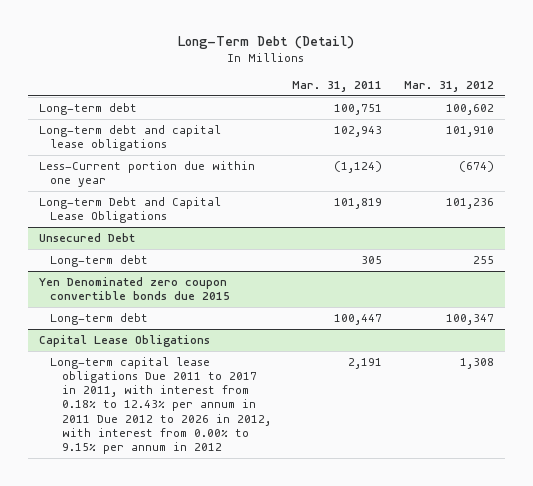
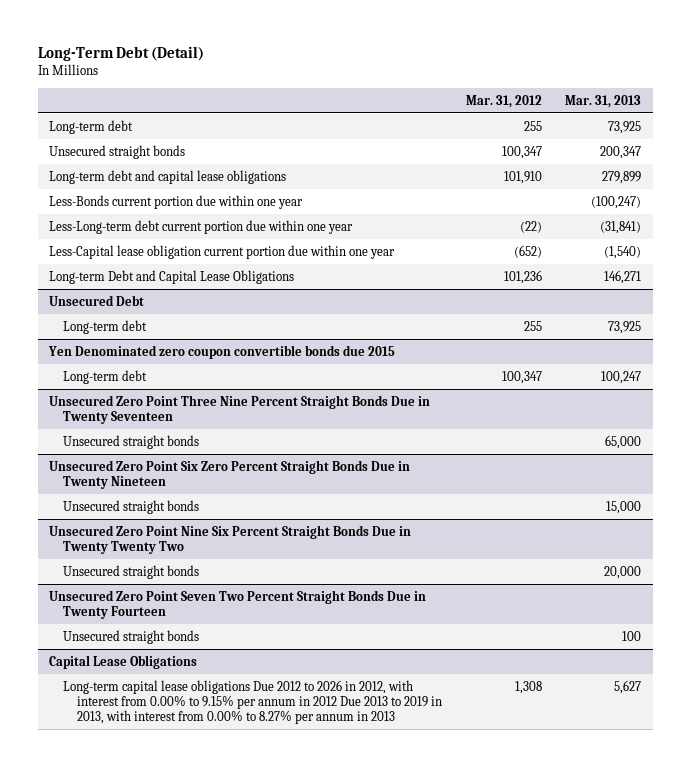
[292,81,383,93] Mar. 31, 2011 -> none
none -> [565,94,642,108] Mar. 31, 2013
[446,103,495,115] 100,602 -> [523,120,542,131] 255
none -> [49,144,186,159] Unsecured straight bonds
none -> [49,194,304,209] Less-Bonds current portion due within one year
[38,160,255,188] Less-Current portion due within one year -> [49,219,354,234] Less-Long-term debt current portion due within one year
[459,160,495,172] (674) -> [519,220,542,233] (22)
none -> [49,244,396,259] Less-Capital lease obligation current portion due within one year
none -> [49,394,431,425] Unsecured Zero Point Three Nine Percent Straight Bonds Due in Twenty Seventeen
none -> [63,434,200,449] Unsecured straight bonds
none -> [49,459,411,490] Unsecured Zero Point Six Zero Percent Straight Bonds Due in Twenty Nineteen
none -> [63,499,200,514] Unsecured straight bonds
none -> [49,524,412,555] Unsecured Zero Point Nine Six Percent Straight Bonds Due in Twenty Twenty Two
none -> [63,564,200,579] Unsecured straight bonds
none -> [49,589,427,620] Unsecured Zero Point Seven Two Percent Straight Bonds Due in Twenty Fourteen
none -> [63,629,200,644] Unsecured straight bonds
[50,356,271,454] Long-term capital lease obligations Due 2011 to 2017 in 2011, with interest from 0.18% to 12.43% per annum in 2011 Due 2012 to 2026 in 2012, with interest from 0.00% to 9.15% per annum in 2012 -> [63,679,442,725] Long-term capital lease obligations Due 2012 to 2026 in 2012, with interest from 0.00% to 9.15% per annum in 2012 Due 2013 to 2019 in 2013, with interest from 0.00% to 8.27% per annum in 2013

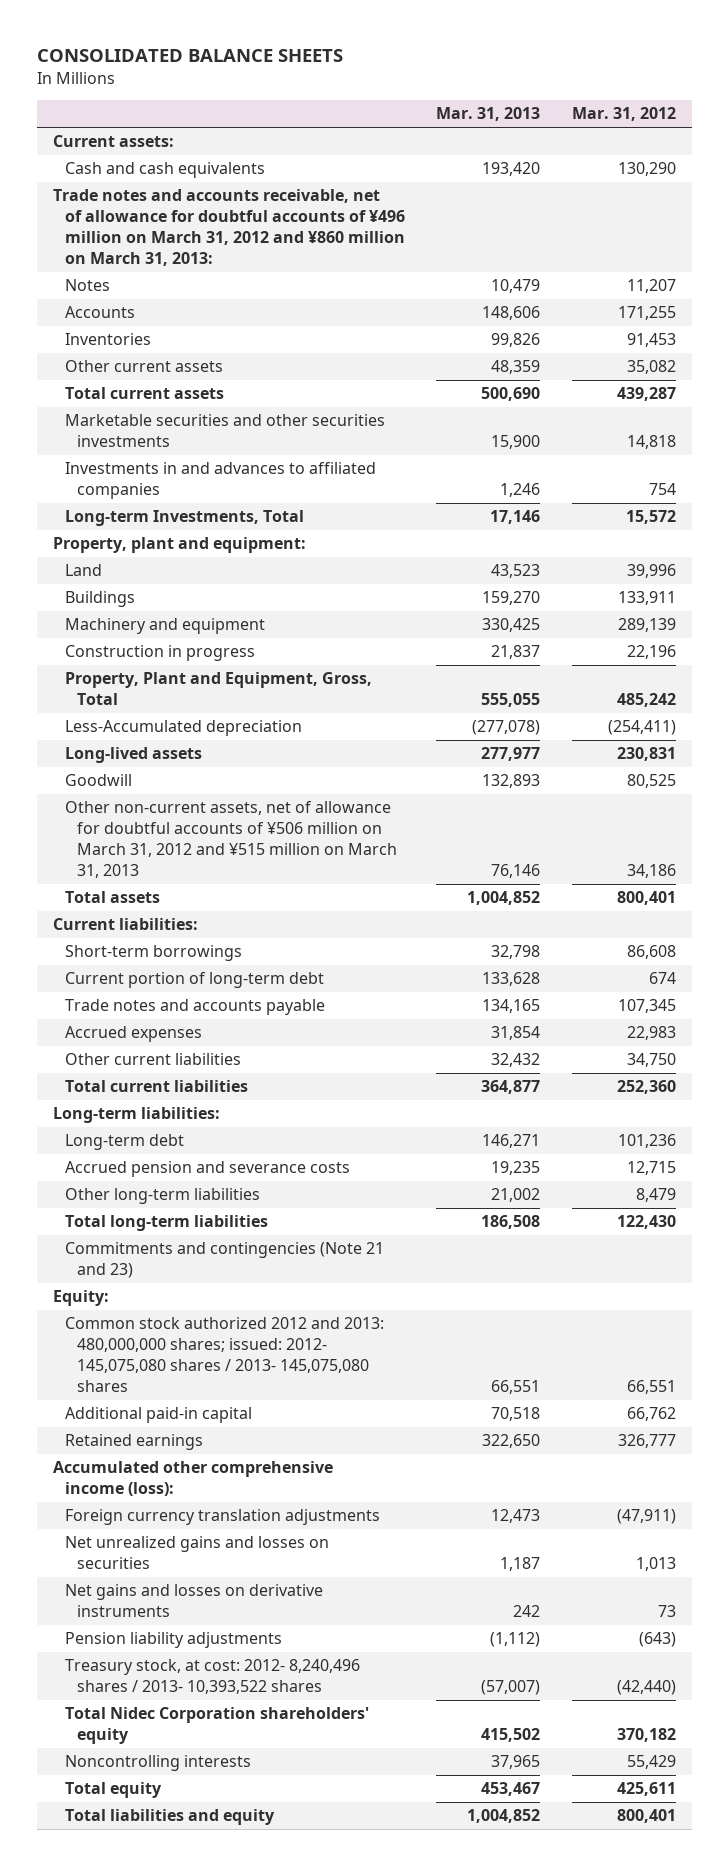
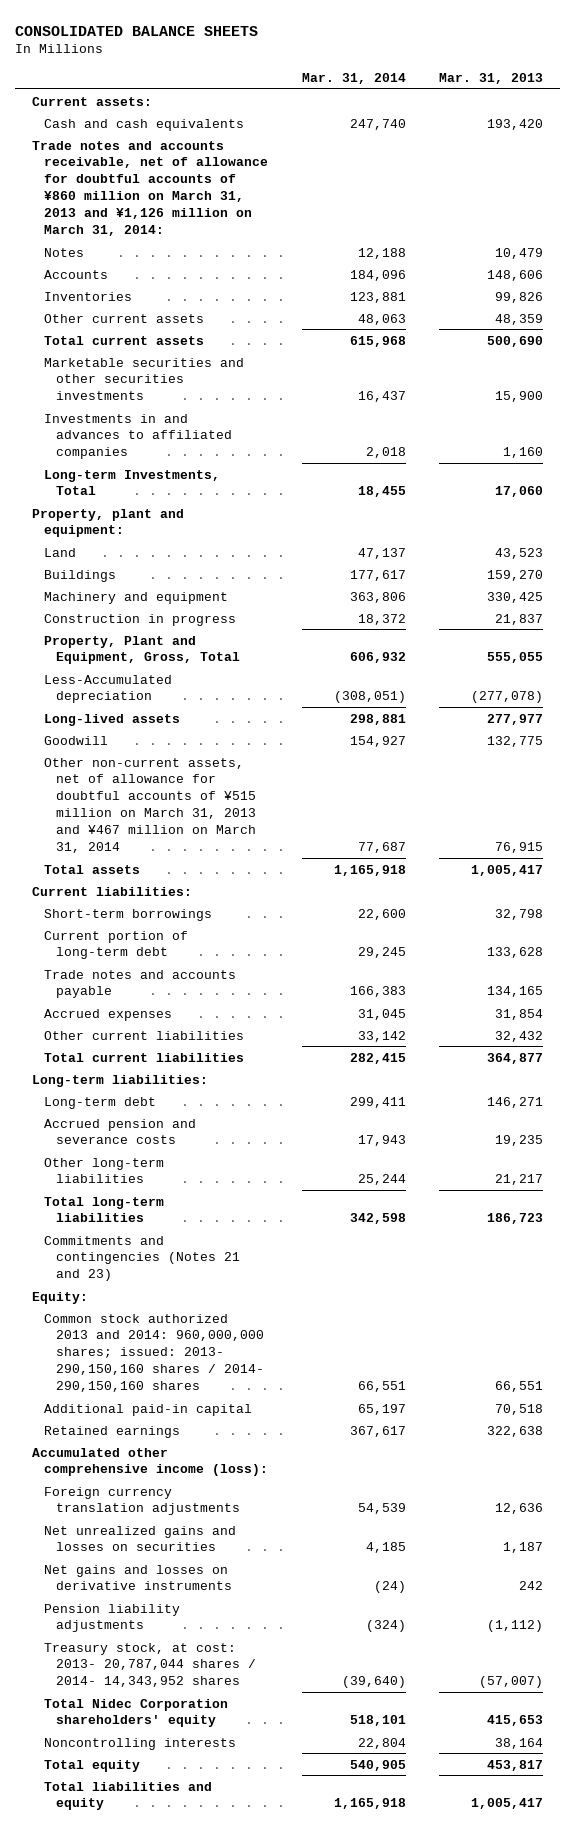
[571,107,676,122] Mar. 31, 2012 -> none
none -> [301,72,406,84] Mar. 31, 2014
[52,189,405,267] Trade notes and accounts receivable, net of allowance for doubtful accounts of ¥496 million on March 31, 2012 and ¥860 million on March 31, 2013: -> [32,140,269,236] Trade notes and accounts receivable, net of allowance for doubtful accounts of ¥860 million on March 31, 2013 and ¥1,126 million on March 31, 2014:
[500,483,541,498] 1,246 -> [503,447,544,459] 1,160
[490,510,541,525] 17,146 -> [495,486,544,498] 17,060
[482,774,541,789] 132,893 -> [487,735,544,747] 132,775
[64,801,397,879] Other non-current assets, net of allowance for doubtful accounts of ¥506 million on March 31, 2012 and ¥515 million on March 31, 2013 -> [44,757,257,853] Other non-current assets, net of allowance for doubtful accounts of ¥515 million on March 31, 2013 and ¥467 million on March 31, 2014
[491,864,541,879] 76,146 -> [495,841,544,853] 76,915
[467,891,541,906] 1,004,852 -> [471,864,544,876] 1,005,417
[491,1188,541,1203] 21,002 -> [495,1174,544,1186] 21,217
[481,1215,541,1230] 186,508 -> [487,1213,544,1225] 186,723
[64,1242,384,1279] Commitments and contingencies (Note 21 and 23) -> [44,1235,241,1282] Commitments and contingencies (Notes 21 and 23)
[64,1317,384,1393] Common stock authorized 2012 and 2013: 480,000,000 shares; issued: 2012- 145,075,080 shares / 2013- 145,075,080 shares -> [44,1313,265,1392] Common stock authorized 2013 and 2014: 960,000,000 shares; issued: 2013- 290,150,160 shares / 2014- 290,150,160 shares
[482,1434,541,1449] 322,650 -> [487,1425,544,1437] 322,638
[491,1509,541,1524] 12,473 -> [495,1503,544,1515] 12,636
[64,1659,360,1695] Treasury stock, at cost: 2012- 8,240,496 shares / 2013- 10,393,522 shares -> [44,1642,257,1688] Treasury stock, at cost: 2013- 20,787,044 shares / 2014- 14,343,952 shares
[481,1728,541,1743] 415,502 -> [487,1715,544,1727] 415,653
[491,1755,541,1770] 37,965 -> [495,1737,544,1749] 38,164
[481,1782,541,1797] 453,467 -> [487,1759,544,1771] 453,817
[467,1809,541,1824] 1,004,852 -> [471,1798,544,1810] 1,005,417

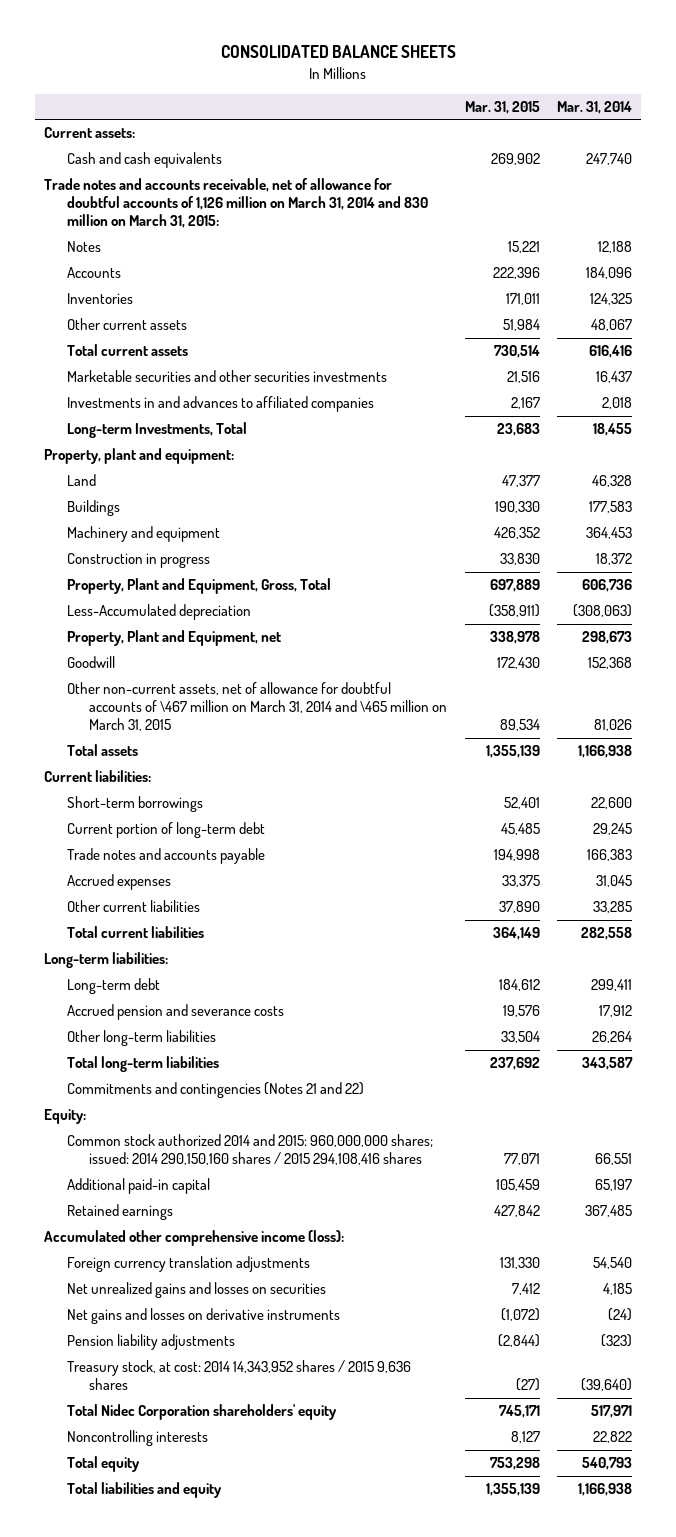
[439,72,544,84] Mar. 31, 2013 -> none
none -> [464,100,540,114] Mar. 31, 2015
[32,140,269,236] Trade notes and accounts receivable, net of allowance for doubtful accounts of ¥860 million on March 31, 2013 and ¥1,126 million on March 31, 2014: -> [44,178,428,229] Trade notes and accounts receivable, net of allowance for doubtful accounts of 1,126 million on March 31, 2014 and 830 million on March 31, 2015:
[349,291,406,303] 123,881 -> [590,293,633,306] 124,325
[357,313,406,325] 48,063 -> [591,319,633,332] 48,067
[349,335,406,347] 615,968 -> [589,345,633,359] 616,416
[357,547,406,559] 47,137 -> [592,475,633,488] 46,328
[349,569,406,581] 177,617 -> [589,501,633,514] 177,583
[349,591,406,603] 363,806 -> [586,527,633,540] 364,453
[44,713,181,726] Long-lived assets -> none
[349,652,406,664] 606,932 -> [582,579,633,593] 606,736
[333,691,406,704] (308,051) -> [573,604,633,618] (308,063)
none -> [66,630,281,647] Property, Plant and Equipment, net
[349,735,406,747] 154,927 -> [588,657,633,670] 152,368
[44,757,257,853] Other non-current assets, net of allowance for doubtful accounts of ¥515 million on March 31, 2013 and ¥467 million on March 31, 2014 -> [66,682,448,732] Other non-current assets, net of allowance for doubtful accounts of \467 million on March 31, 2014 and \465 million on March 31, 2015
[357,841,406,853] 77,687 -> [594,719,633,732] 81,026
[333,864,406,876] 1,165,918 -> [578,745,633,759] 1,166,938
[357,1030,406,1042] 33,142 -> [593,901,633,914] 33,285
[349,1052,406,1064] 282,415 -> [581,927,633,941] 282,558
[357,1135,406,1147] 17,943 -> [599,1005,633,1018] 17,912
[357,1174,406,1186] 25,244 -> [592,1031,633,1044] 26,264
[349,1213,406,1225] 342,598 -> [582,1057,634,1071] 343,587
[44,1235,241,1282] Commitments and contingencies (Notes 21 and 23) -> [66,1082,364,1099] Commitments and contingencies (Notes 21 and 22)
[44,1313,265,1392] Common stock authorized 2013 and 2014: 960,000,000 shares; issued: 2013- 290,150,160 shares / 2014- 290,150,160 shares -> [66,1134,433,1166] Common stock authorized 2014 and 2015: 960,000,000 shares; issued: 2014 290,150,160 shares / 2015 294,108,416 shares
[349,1425,406,1437] 367,617 -> [585,1205,633,1218] 367,485
[357,1503,406,1515] 54,539 -> [593,1257,633,1270] 54,540
[365,1620,406,1633] (324) -> [601,1334,633,1348] (323)
[44,1642,257,1688] Treasury stock, at cost: 2013- 20,787,044 shares / 2014- 14,343,952 shares -> [66,1360,411,1391] Treasury stock, at cost: 2014 14,343,952 shares / 2015 9,636 shares
[349,1715,406,1727] 518,101 -> [591,1405,633,1419] 517,971
[357,1737,406,1749] 22,804 -> [593,1431,633,1444] 22,822
[349,1759,406,1771] 540,905 -> [582,1457,633,1471] 540,793
[333,1798,406,1810] 1,165,918 -> [578,1483,633,1497] 1,166,938

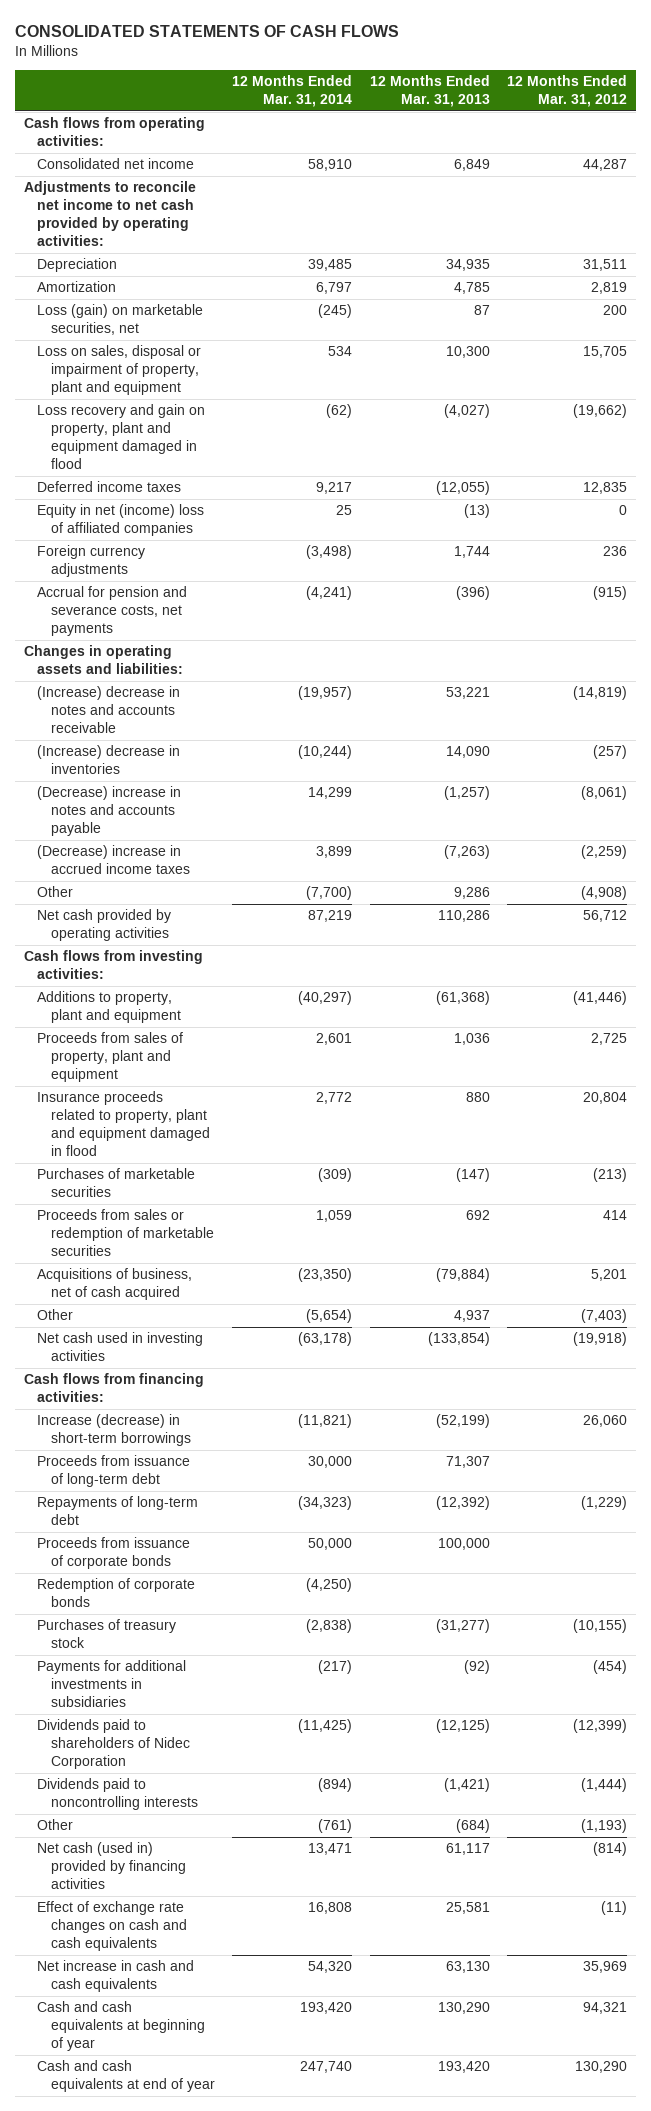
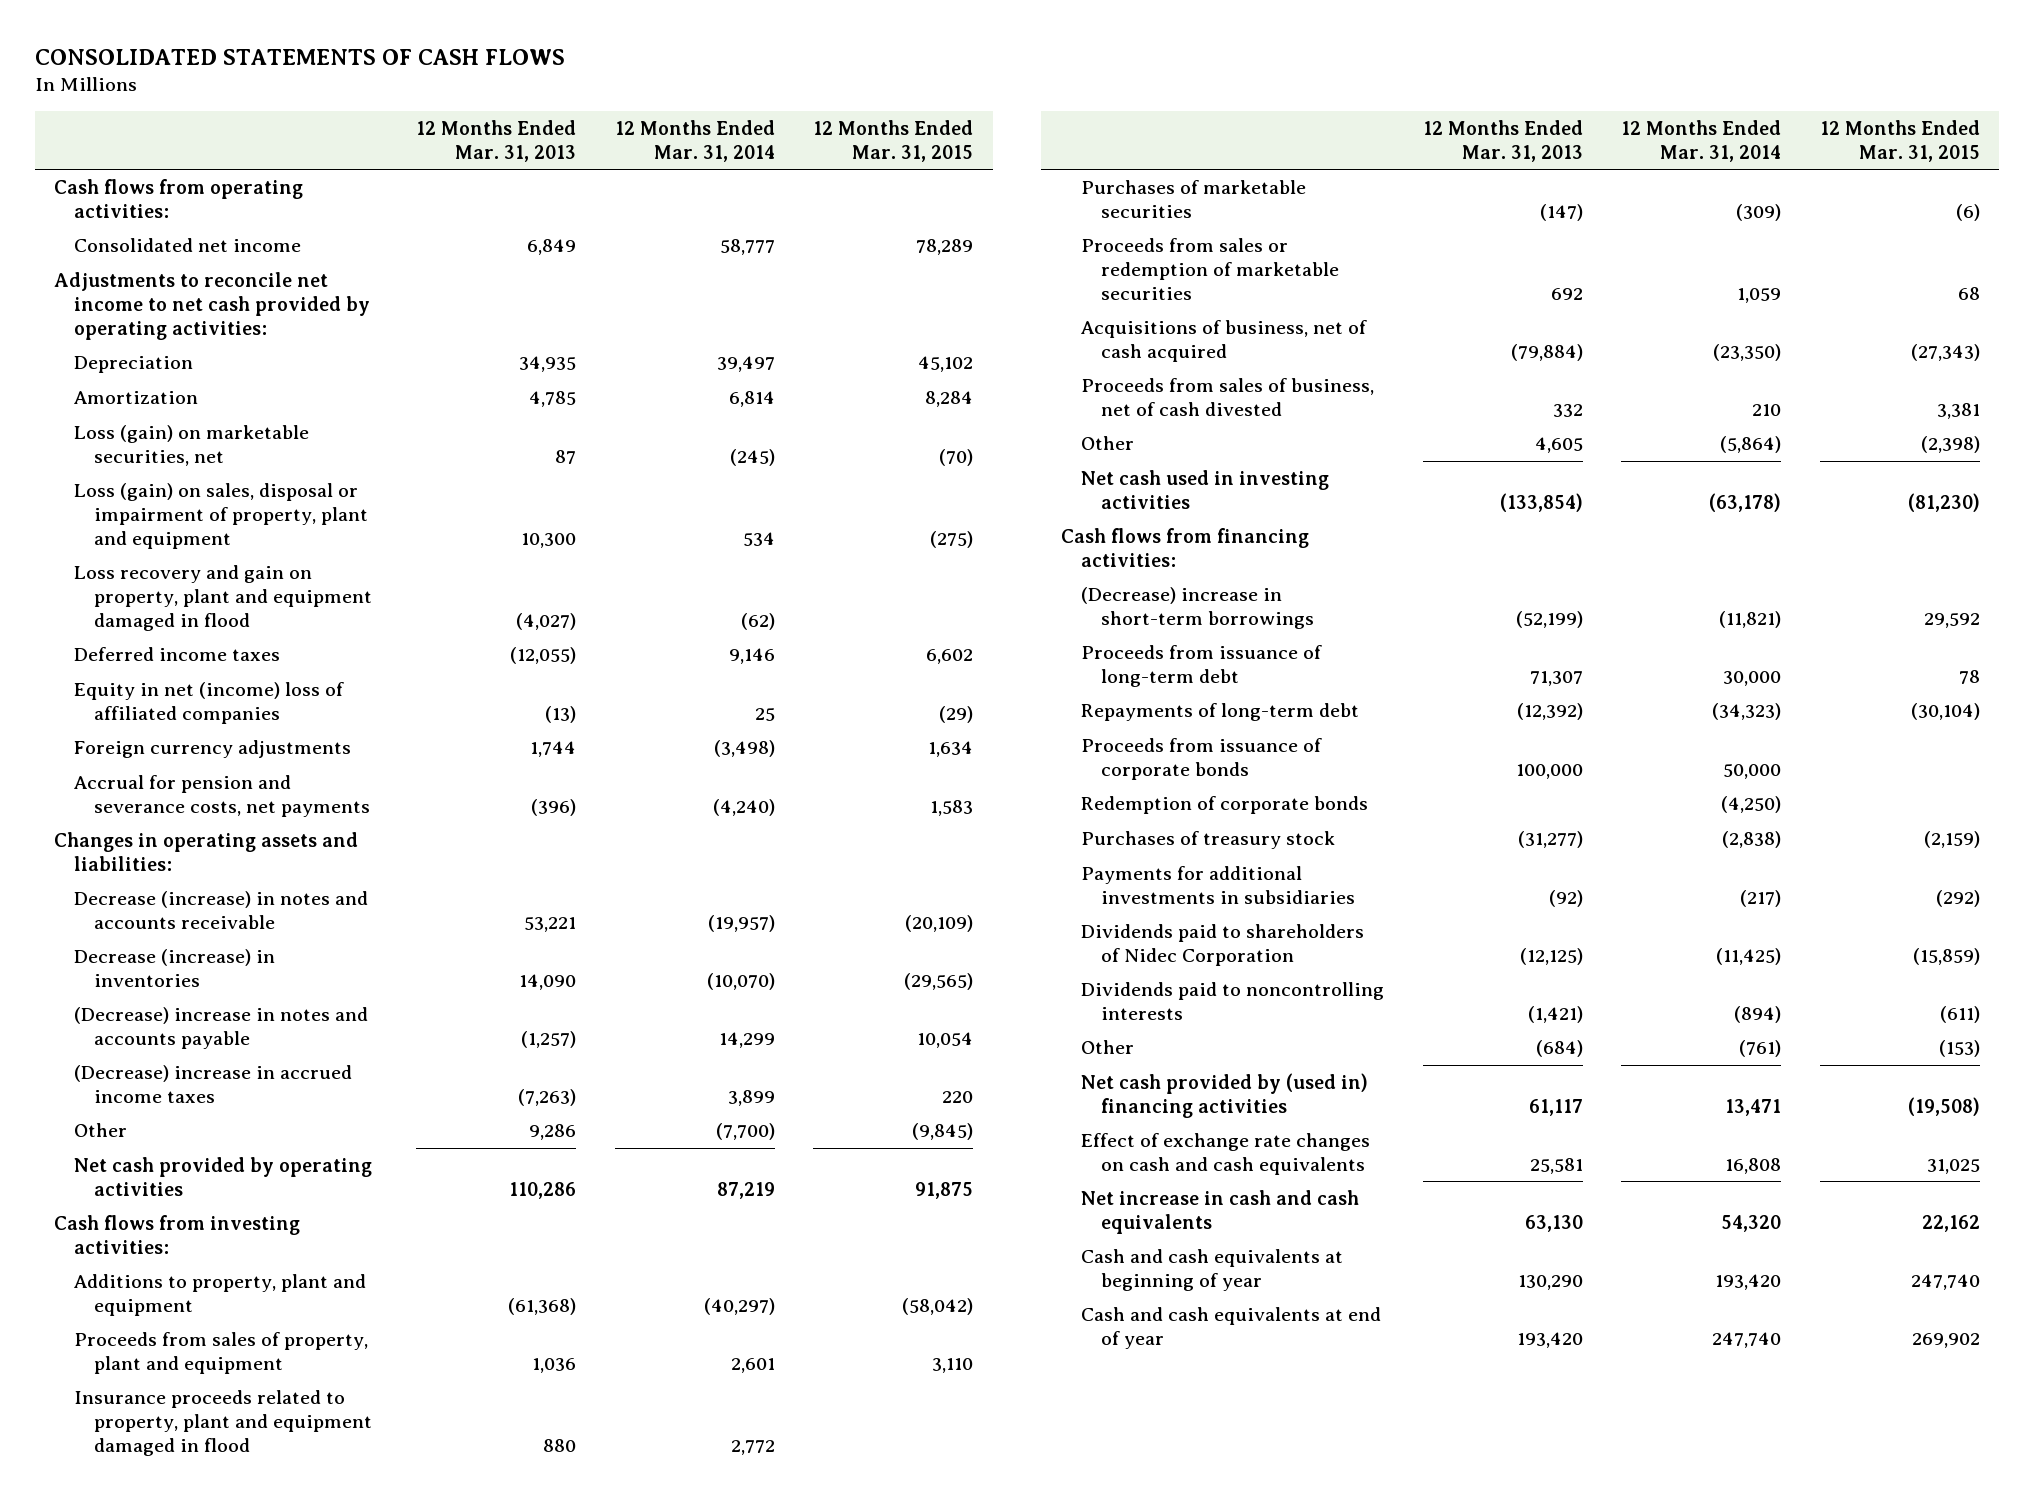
[507,75,628,108] 12 Months Ended Mar. 31, 2012 -> none
none -> [813,119,974,162] 12 Months Ended Mar. 31, 2015
[308,159,353,172] 58,910 -> [719,239,775,256] 58,777
[308,259,353,272] 39,485 -> [716,356,775,373] 39,497
[316,282,353,295] 6,797 -> [728,391,775,408] 6,814
[37,345,202,396] Loss on sales, disposal or impairment of property, plant and equipment -> [74,483,369,549] Loss (gain) on sales, disposal or impairment of property, plant and equipment
[316,482,353,495] 9,217 -> [728,648,775,665] 9,146
[306,586,353,601] (4,241) -> [712,798,775,816] (4,240)
[37,686,181,734] (Increase) decrease in notes and accounts receivable -> [74,891,369,929] Decrease (increase) in notes and accounts receivable
[37,745,181,775] (Increase) decrease in inventories -> [74,949,276,987] Decrease (increase) in inventories
[298,745,353,760] (10,244) -> [706,972,775,990] (10,070)
none -> [1080,378,1374,416] Proceeds from sales of business, net of cash divested
[306,1309,353,1324] (5,654) -> [1720,436,1782,454] (5,864)
[453,1310,490,1323] 4,937 -> [1534,437,1583,454] 4,605
[37,1414,192,1447] Increase (decrease) in short-term borrowings -> [1080,587,1314,629] (Decrease) increase in short-term borrowings
[37,1842,187,1890] Net cash (used in) provided by financing activities -> [1080,1073,1368,1118] Net cash provided by (used in) financing activities

